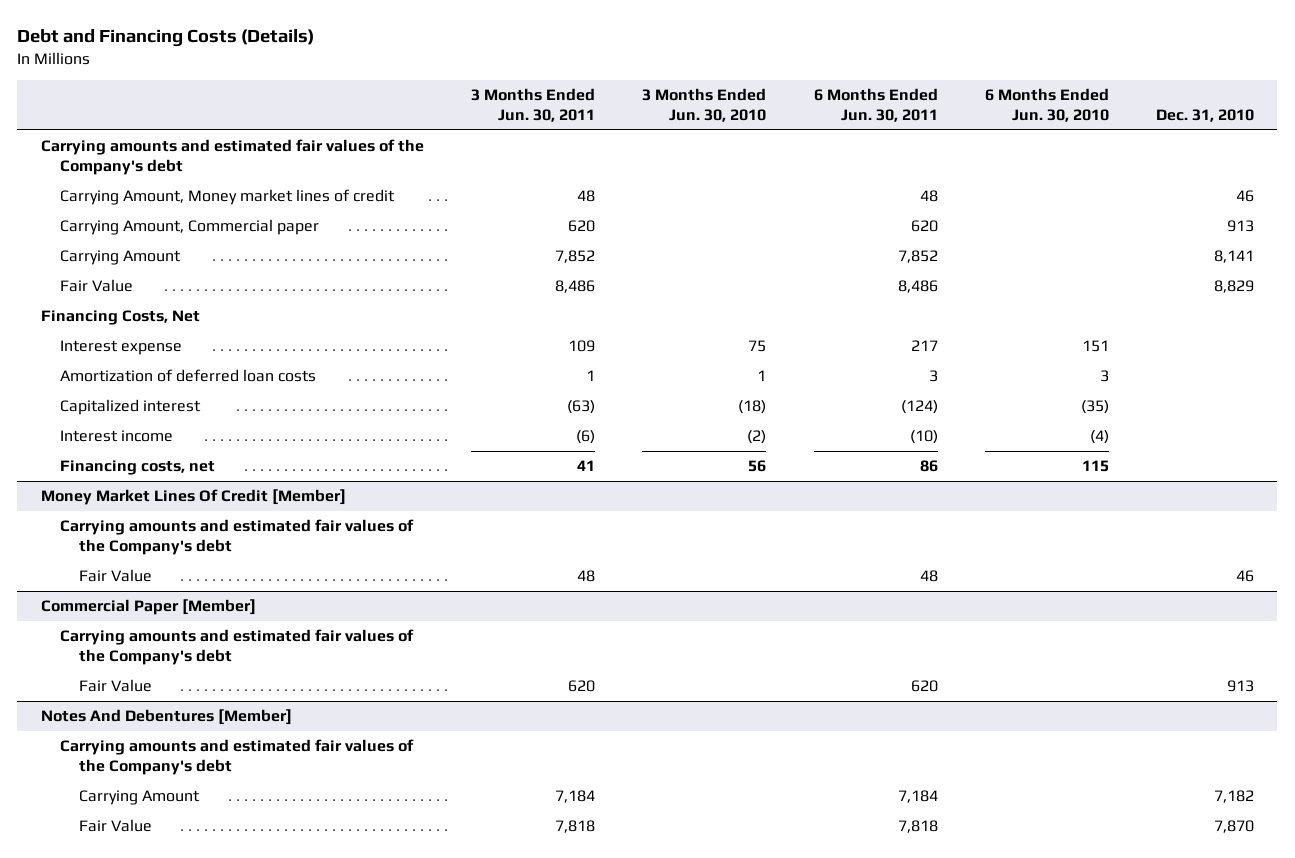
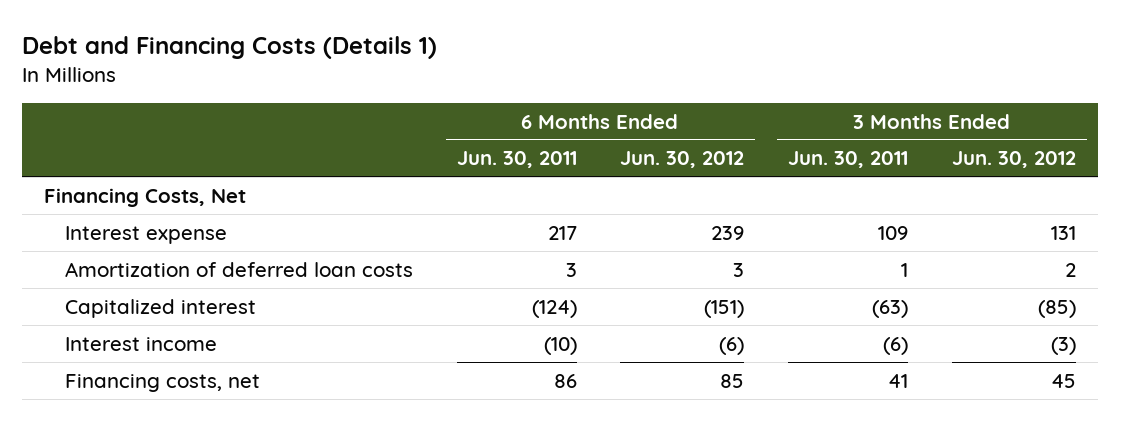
[17,29,315,48] Debt and Financing Costs (Details) -> [22,36,438,60] Debt and Financing Costs (Details 1)
[642,87,767,123] 3 Months Ended Jun. 30, 2010 -> none
[984,87,1109,123] 6 Months Ended Jun. 30, 2010 -> none
[1155,109,1254,123] Dec. 31, 2010 -> none
none -> [620,151,745,169] Jun. 30, 2012
none -> [952,151,1077,169] Jun. 30, 2012
[41,139,425,176] Carrying amounts and estimated fair values of the Company's debt -> none
[59,189,395,206] Carrying Amount, Money market lines of credit -> none
[59,219,319,236] Carrying Amount, Commercial paper -> none
[59,250,181,266] Carrying Amount -> none
[59,279,133,293] Fair Value -> none
[41,489,347,506] Money Market Lines Of Credit [Member] -> none
[59,519,414,556] Carrying amounts and estimated fair values of the Company's debt -> none
[78,569,152,583] Fair Value -> none
[41,599,257,616] Commercial Paper [Member] -> none
[59,629,414,666] Carrying amounts and estimated fair values of the Company's debt -> none
[78,679,152,693] Fair Value -> none
[41,709,293,726] Notes And Debentures [Member] -> none
[59,739,414,776] Carrying amounts and estimated fair values of the Company's debt -> none
[78,790,200,806] Carrying Amount -> none
[78,819,152,833] Fair Value -> none

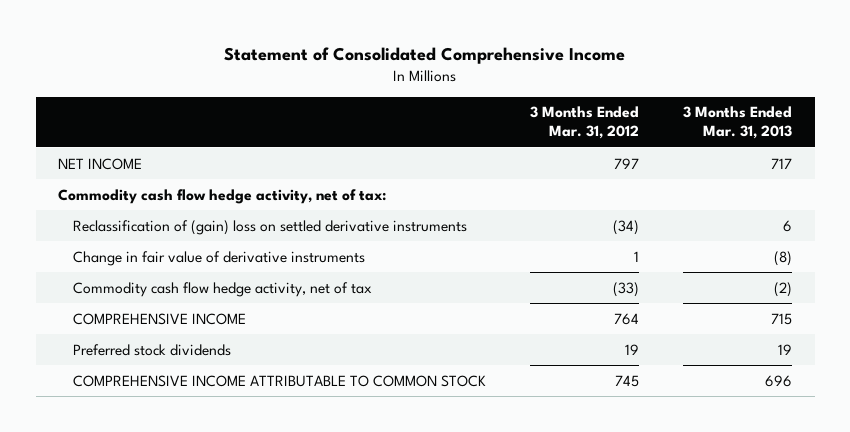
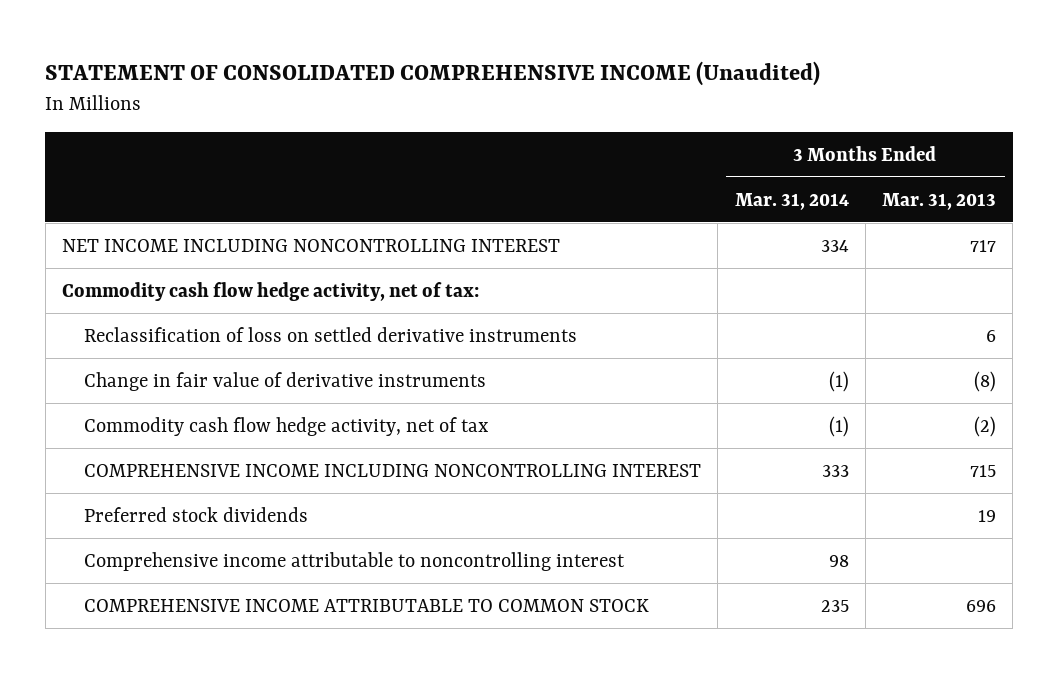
[224,46,626,64] Statement of Consolidated Comprehensive Income -> [45,60,821,86] STATEMENT OF CONSOLIDATED COMPREHENSIVE INCOME (Unaudited)
[530,106,640,140] 3 Months Ended Mar. 31, 2012 -> none
none -> [734,192,849,210] Mar. 31, 2014
[57,157,142,170] NET INCOME -> [61,238,560,252] NET INCOME INCLUDING NONCONTROLLING INTEREST
[72,219,467,235] Reclassification of (gain) loss on settled derivative instruments -> [84,326,578,342] Reclassification of loss on settled derivative instruments
[72,312,246,325] COMPREHENSIVE INCOME -> [84,463,702,477] COMPREHENSIVE INCOME INCLUDING NONCONTROLLING INTEREST
none -> [84,551,626,571] Comprehensive income attributable to noncontrolling interest

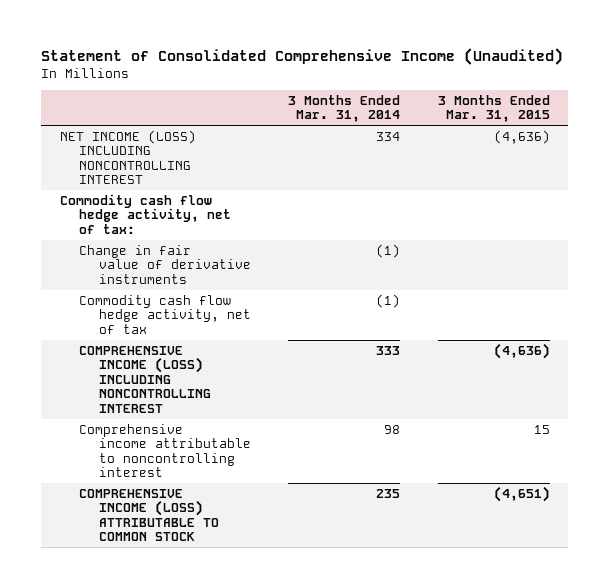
[45,60,821,86] STATEMENT OF CONSOLIDATED COMPREHENSIVE INCOME (Unaudited) -> [41,47,564,65] Statement of Consolidated Comprehensive Income (Unaudited)
[882,192,997,210] Mar. 31, 2013 -> none
none -> [437,94,550,123] 3 Months Ended Mar. 31, 2015
[61,238,560,252] NET INCOME INCLUDING NONCONTROLLING INTEREST -> [59,129,196,185] NET INCOME (LOSS) INCLUDING NONCONTROLLING INTEREST
[84,326,578,342] Reclassification of loss on settled derivative instruments -> none
[84,506,309,522] Preferred stock dividends -> none
[84,463,702,477] COMPREHENSIVE INCOME INCLUDING NONCONTROLLING INTEREST -> [79,345,212,413] COMPREHENSIVE INCOME (LOSS) INCLUDING NONCONTROLLING INTEREST
[84,598,650,612] COMPREHENSIVE INCOME ATTRIBUTABLE TO COMMON STOCK -> [79,488,220,542] COMPREHENSIVE INCOME (LOSS) ATTRIBUTABLE TO COMMON STOCK

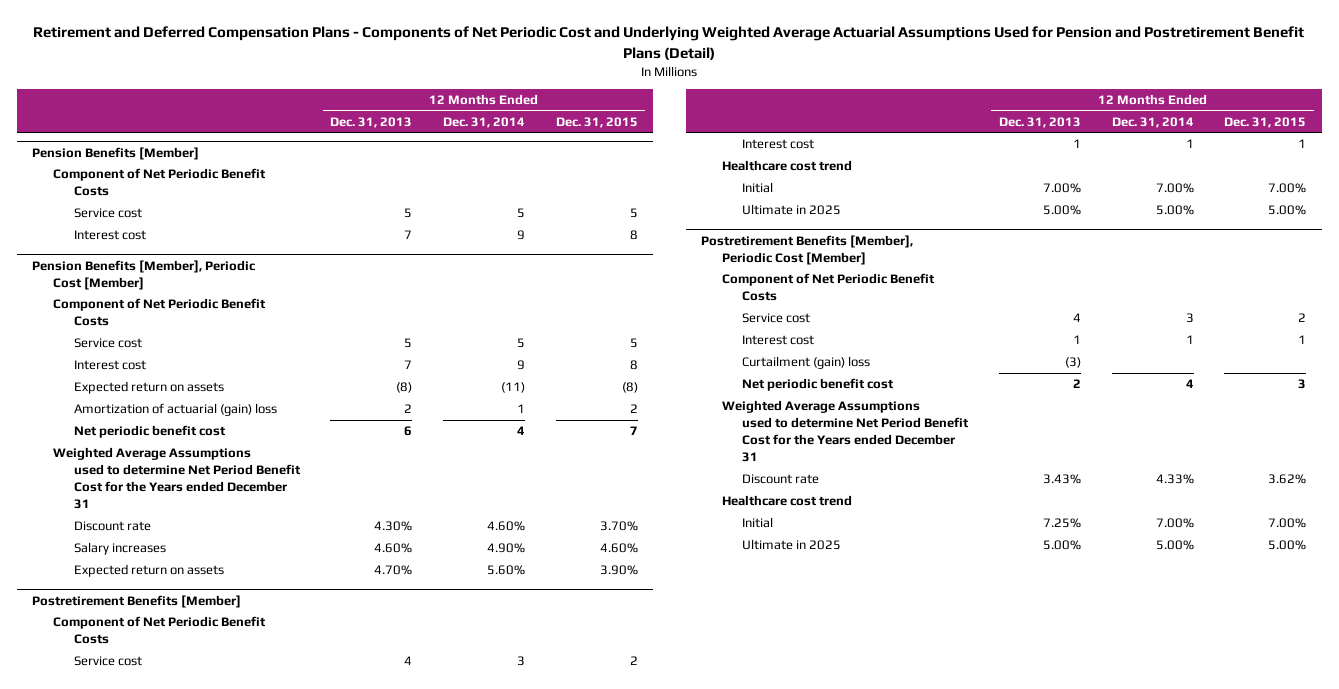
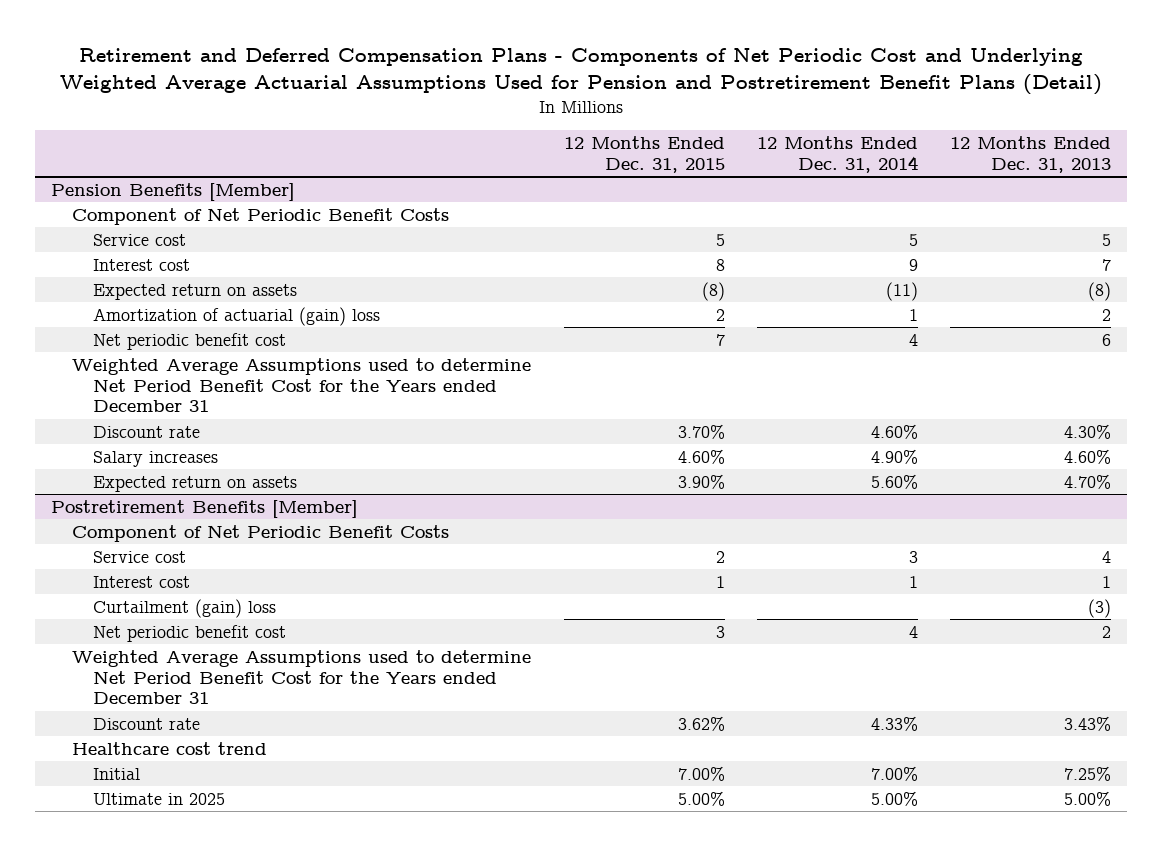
[32,259,257,290] Pension Benefits [Member], Periodic Cost [Member] -> none
[53,298,267,327] Component of Net Periodic Benefit Costs -> none
[73,338,142,349] Service cost -> none
[73,360,146,371] Interest cost -> none
[721,160,852,172] Healthcare cost trend -> none
[742,182,774,194] Initial -> none
[742,204,842,216] Ultimate in 2025 -> none
[701,234,914,265] Postretirement Benefits [Member], Periodic Cost [Member] -> none
[721,273,935,302] Component of Net Periodic Benefit Costs -> none
[742,313,811,324] Service cost -> none
[742,335,815,346] Interest cost -> none

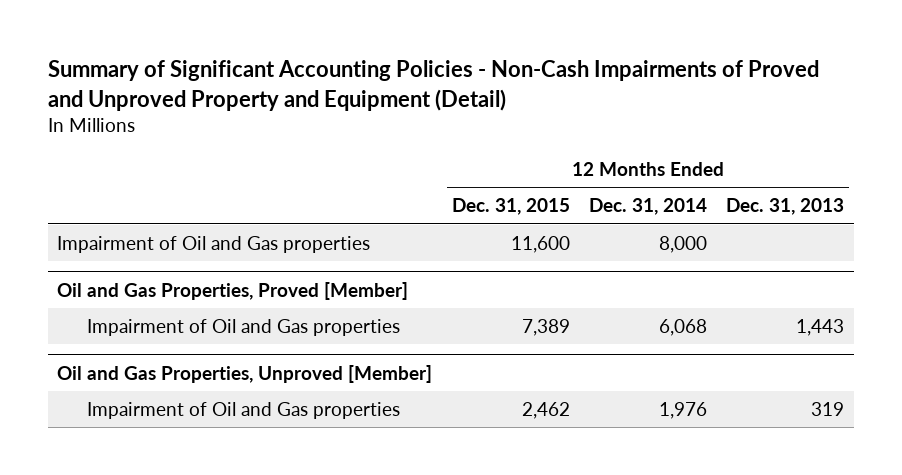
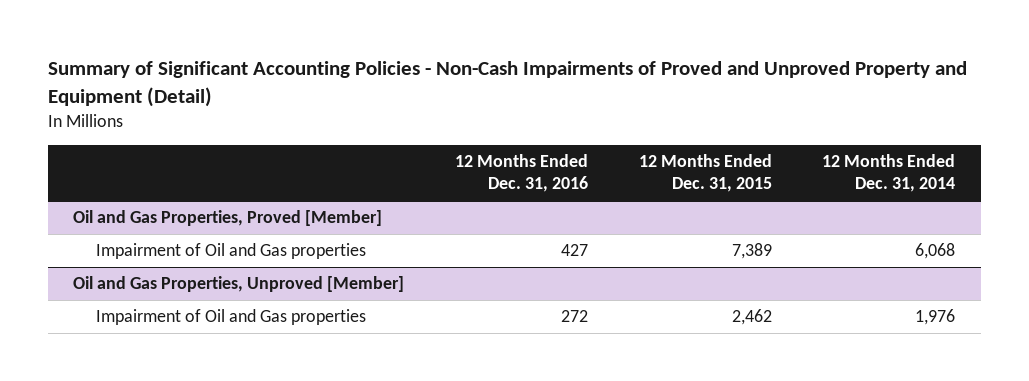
[726,198,845,216] Dec. 31, 2013 -> none
none -> [454,153,588,193] 12 Months Ended Dec. 31, 2016
[57,235,371,253] Impairment of Oil and Gas properties -> none

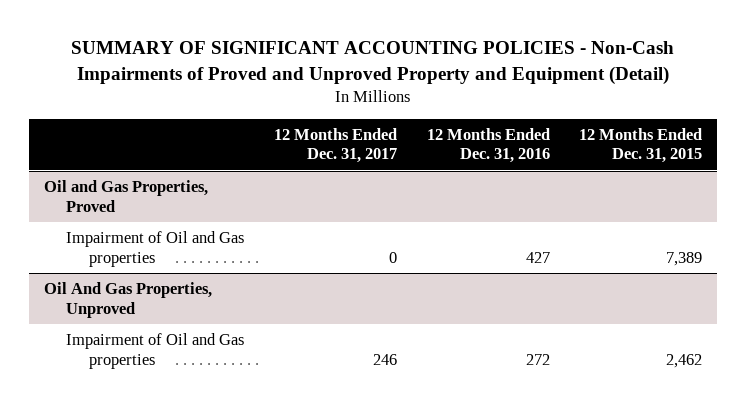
[47,61,967,107] Summary of Significant Accounting Policies - Non-Cash Impairments of Proved and Unproved Property and Equipment (Detail) -> [70,41,674,85] SUMMARY OF SIGNIFICANT ACCOUNTING POLICIES - Non-Cash Impairments of Proved and Unproved Property and Equipment (Detail)
[822,153,956,193] 12 Months Ended Dec. 31, 2014 -> none
none -> [273,128,397,164] 12 Months Ended Dec. 31, 2017
[73,210,383,227] Oil and Gas Properties, Proved [Member] -> [43,180,208,212] Oil and Gas Properties, Proved
[73,276,405,293] Oil and Gas Properties, Unproved [Member] -> [43,282,212,318] Oil And Gas Properties, Unproved

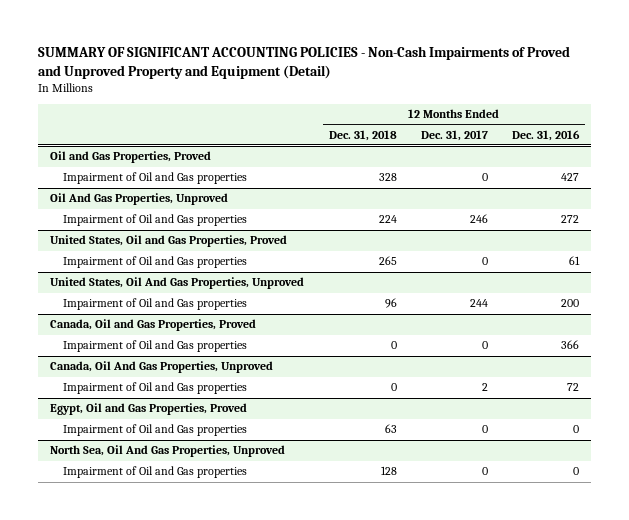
[579,128,703,164] 12 Months Ended Dec. 31, 2015 -> none
none -> [328,129,397,141] Dec. 31, 2018
none -> [50,235,288,248] United States, Oil and Gas Properties, Proved
none -> [62,256,247,269] Impairment of Oil and Gas properties
none -> [50,277,305,290] United States, Oil And Gas Properties, Unproved
none -> [62,298,247,311] Impairment of Oil and Gas properties
none -> [50,319,257,332] Canada, Oil and Gas Properties, Proved
none -> [62,340,247,353] Impairment of Oil and Gas properties
none -> [50,361,274,374] Canada, Oil And Gas Properties, Unproved
none -> [62,382,247,395] Impairment of Oil and Gas properties
none -> [50,403,248,416] Egypt, Oil and Gas Properties, Proved
none -> [62,424,247,437] Impairment of Oil and Gas properties
none -> [50,445,286,458] North Sea, Oil And Gas Properties, Unproved
none -> [62,466,247,479] Impairment of Oil and Gas properties

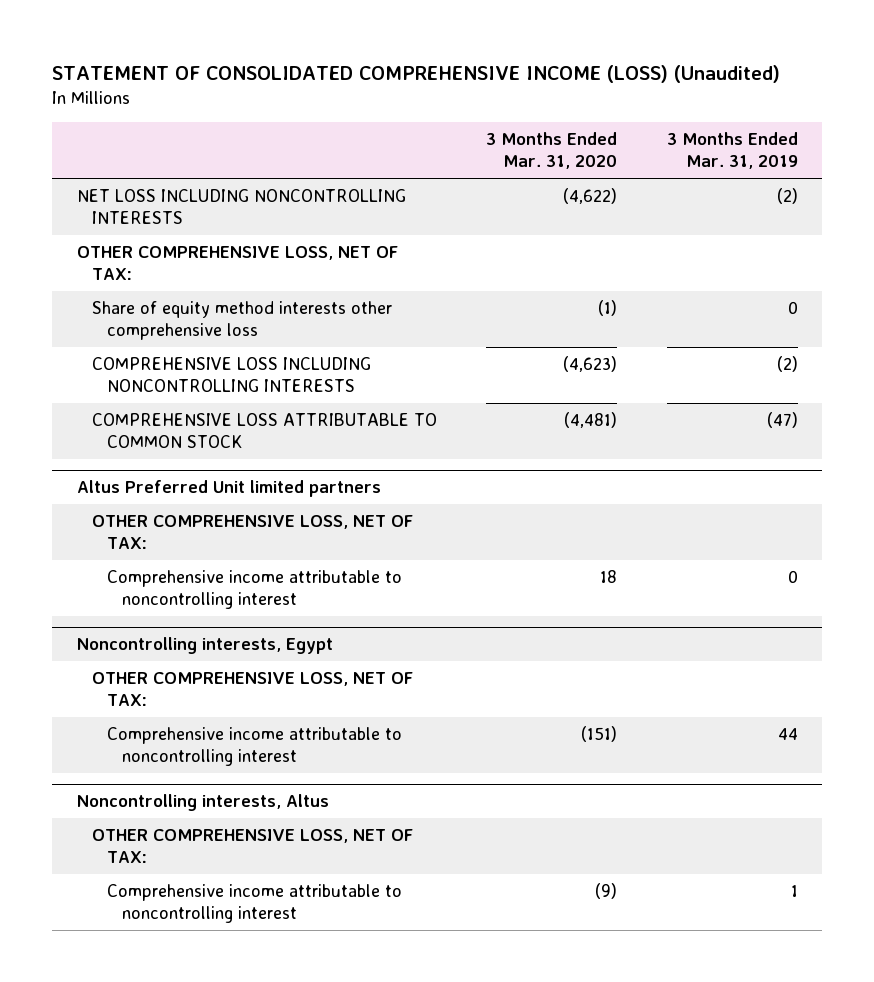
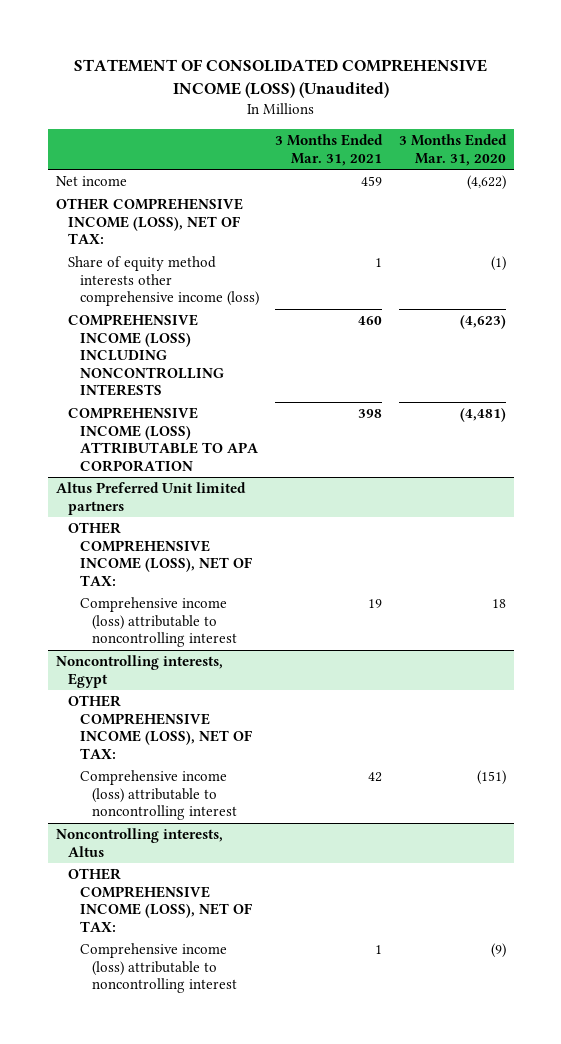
[666,132,798,170] 3 Months Ended Mar. 31, 2019 -> none
none -> [275,134,384,166] 3 Months Ended Mar. 31, 2021
[76,188,406,225] NET LOSS INCLUDING NONCONTROLLING INTERESTS -> [55,176,127,187] Net income
[76,245,398,281] OTHER COMPREHENSIVE LOSS, NET OF TAX: -> [55,198,243,245] OTHER COMPREHENSIVE INCOME (LOSS), NET OF TAX:
[91,300,392,341] Share of equity method interests other comprehensive loss -> [67,256,259,307] Share of equity method interests other comprehensive income (loss)
[91,356,371,393] COMPREHENSIVE LOSS INCLUDING NONCONTROLLING INTERESTS -> [67,314,224,397] COMPREHENSIVE INCOME (LOSS) INCLUDING NONCONTROLLING INTERESTS
[91,412,437,449] COMPREHENSIVE LOSS ATTRIBUTABLE TO COMMON STOCK -> [67,407,259,472] COMPREHENSIVE INCOME (LOSS) ATTRIBUTABLE TO APA CORPORATION
[91,514,413,550] OTHER COMPREHENSIVE LOSS, NET OF TAX: -> [67,522,252,586] OTHER COMPREHENSIVE INCOME (LOSS), NET OF TAX:
[106,569,402,610] Comprehensive income attributable to noncontrolling interest -> [79,597,237,648] Comprehensive income (loss) attributable to noncontrolling interest
[91,671,413,707] OTHER COMPREHENSIVE LOSS, NET OF TAX: -> [67,695,252,759] OTHER COMPREHENSIVE INCOME (LOSS), NET OF TAX:
[106,726,402,767] Comprehensive income attributable to noncontrolling interest -> [79,770,237,821] Comprehensive income (loss) attributable to noncontrolling interest
[91,828,413,864] OTHER COMPREHENSIVE LOSS, NET OF TAX: -> [67,868,252,932] OTHER COMPREHENSIVE INCOME (LOSS), NET OF TAX:
[106,883,402,924] Comprehensive income attributable to noncontrolling interest -> [79,943,237,994] Comprehensive income (loss) attributable to noncontrolling interest

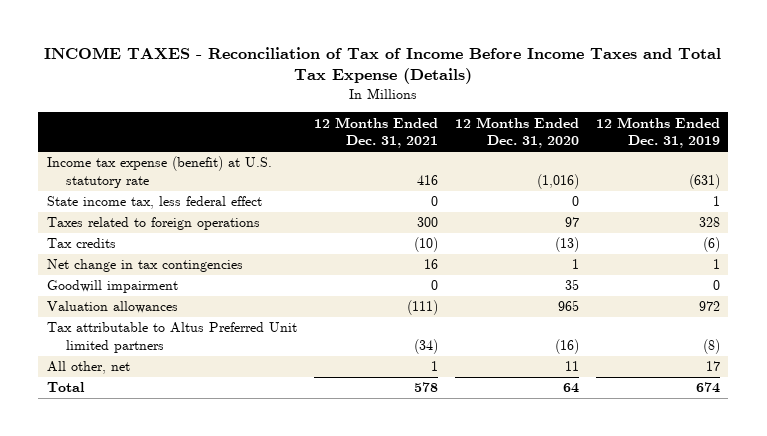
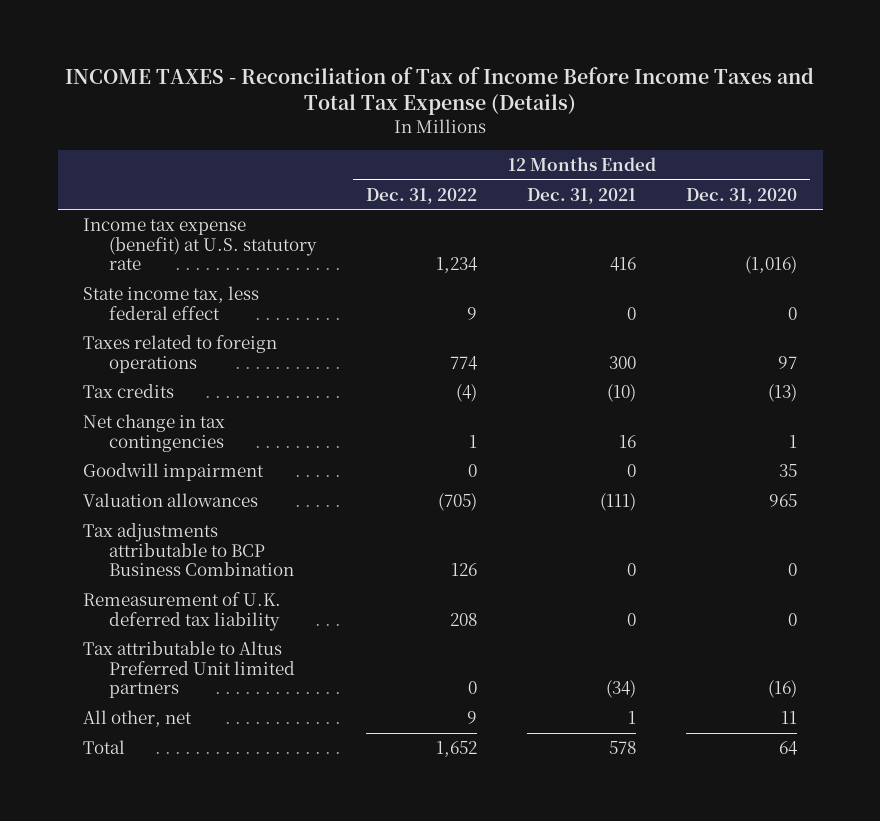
[595,116,720,149] 12 Months Ended Dec. 31, 2019 -> none
none -> [365,187,477,204] Dec. 31, 2022
none -> [83,523,294,576] Tax adjustments attributable to BCP Business Combination
none -> [83,592,282,631] Remeasurement of U.K. deferred tax liability

